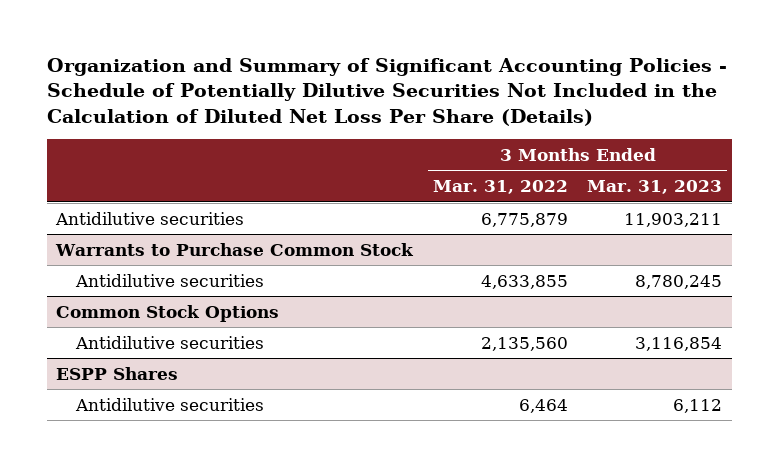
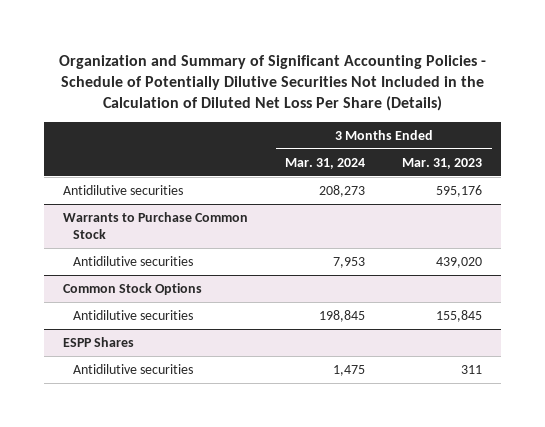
[432,179,568,194] Mar. 31, 2022 -> none
none -> [285,157,366,169] Mar. 31, 2024
[624,212,723,227] 11,903,211 -> [436,184,483,197] 595,176
[635,274,723,289] 8,780,245 -> [436,256,483,268] 439,020
[635,336,723,351] 3,116,854 -> [436,309,483,322] 155,845
[673,398,723,413] 6,112 -> [461,364,483,374] 311

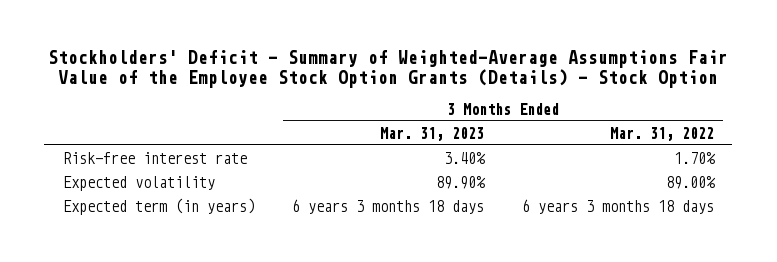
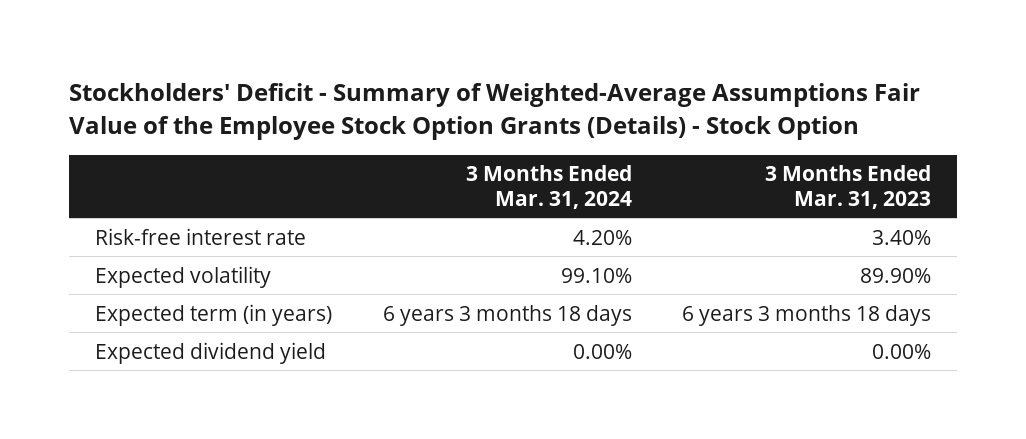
[609,126,714,141] Mar. 31, 2022 -> none
none -> [465,165,632,209] 3 Months Ended Mar. 31, 2024
none -> [94,341,326,364] Expected dividend yield

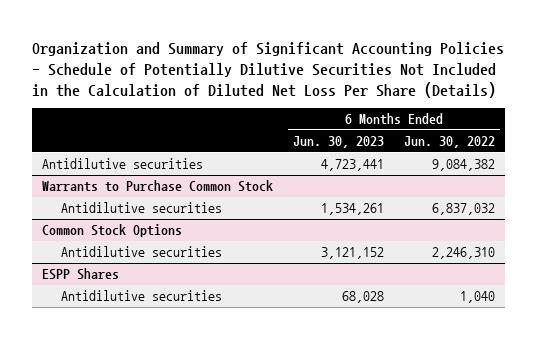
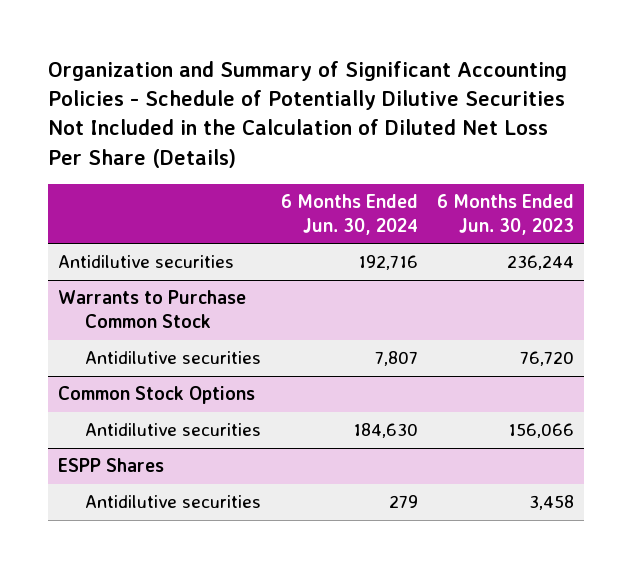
[404,136,496,149] Jun. 30, 2022 -> none
none -> [280,193,418,235] 6 Months Ended Jun. 30, 2024
[321,159,385,172] 4,723,441 -> [507,255,575,271] 236,244
[321,203,385,216] 1,534,261 -> [520,351,575,367] 76,720
[321,247,385,260] 3,121,152 -> [508,423,575,439] 156,066
[342,291,385,304] 68,028 -> [529,495,575,511] 3,458

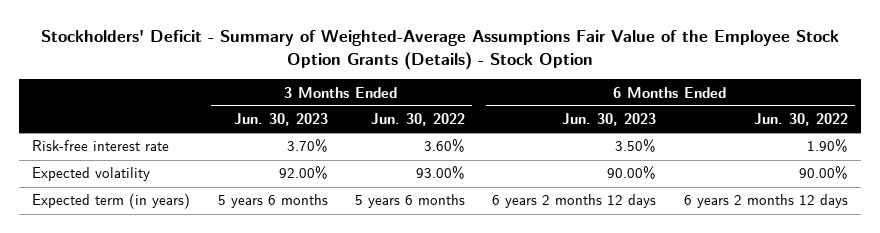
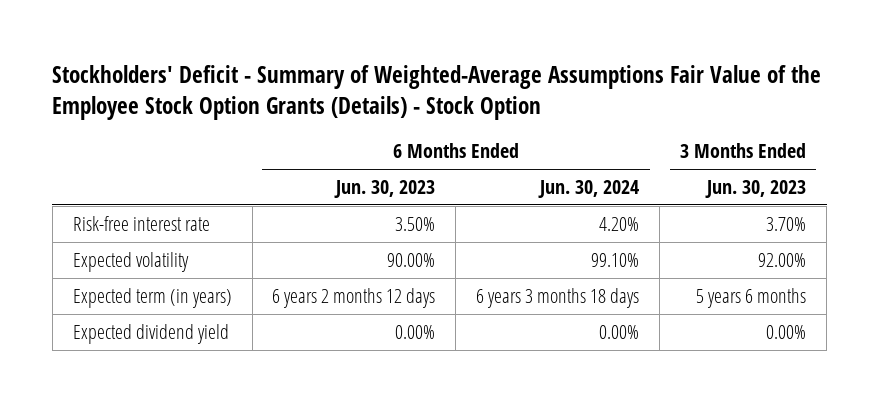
[371,113,466,127] Jun. 30, 2022 -> none
[753,113,848,127] Jun. 30, 2022 -> none
none -> [538,180,640,199] Jun. 30, 2024
none -> [72,323,229,344] Expected dividend yield

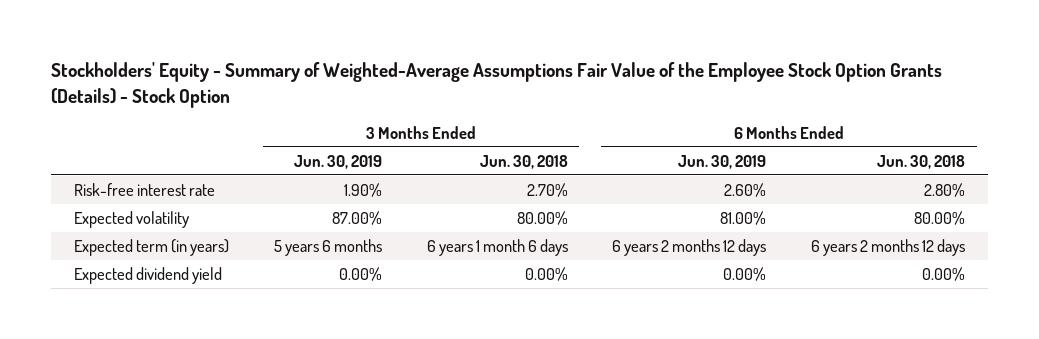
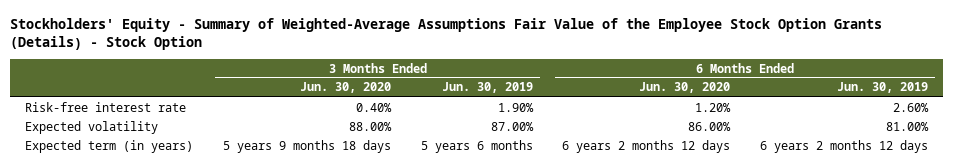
[479,154,568,169] Jun. 30, 2018 -> none
[877,154,966,169] Jun. 30, 2018 -> none
none -> [299,82,391,94] Jun. 30, 2020
none -> [639,82,731,94] Jun. 30, 2020
[73,266,222,284] Expected dividend yield -> none

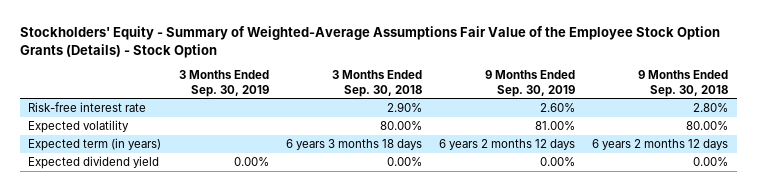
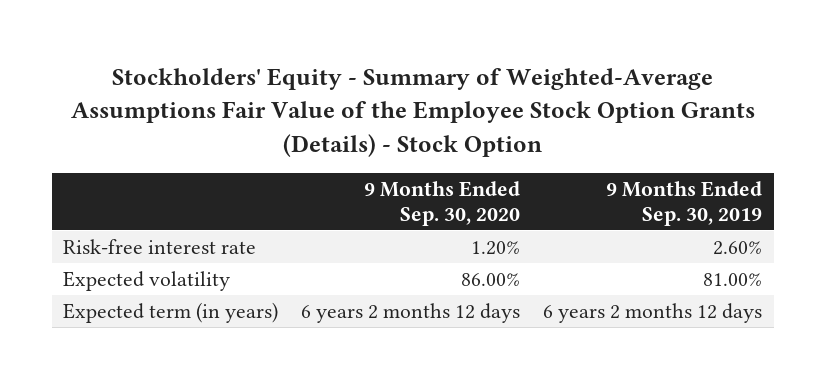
[178,70,269,97] 3 Months Ended Sep. 30, 2019 -> none
[331,70,422,97] 3 Months Ended Sep. 30, 2018 -> none
[638,70,729,97] 9 Months Ended Sep. 30, 2018 -> none
none -> [364,181,521,226] 9 Months Ended Sep. 30, 2020
[28,155,160,169] Expected dividend yield -> none

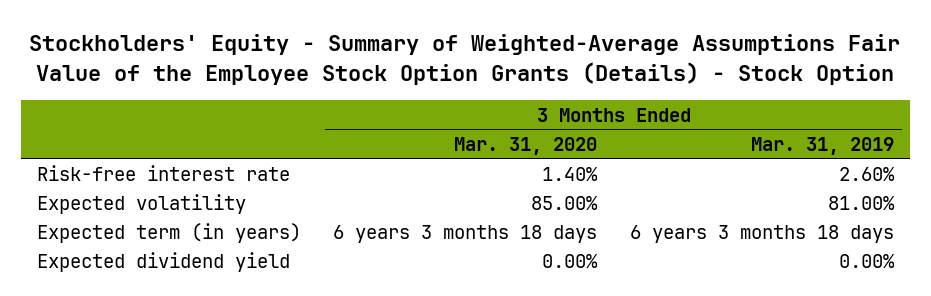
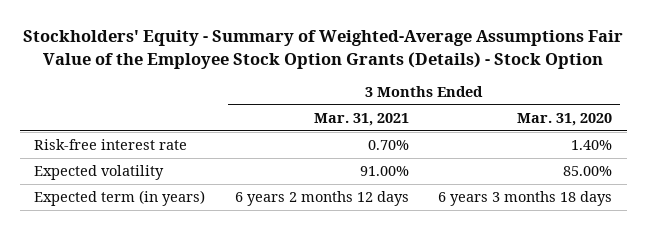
[750,136,894,155] Mar. 31, 2019 -> none
none -> [313,113,409,127] Mar. 31, 2021
[37,251,291,272] Expected dividend yield -> none

